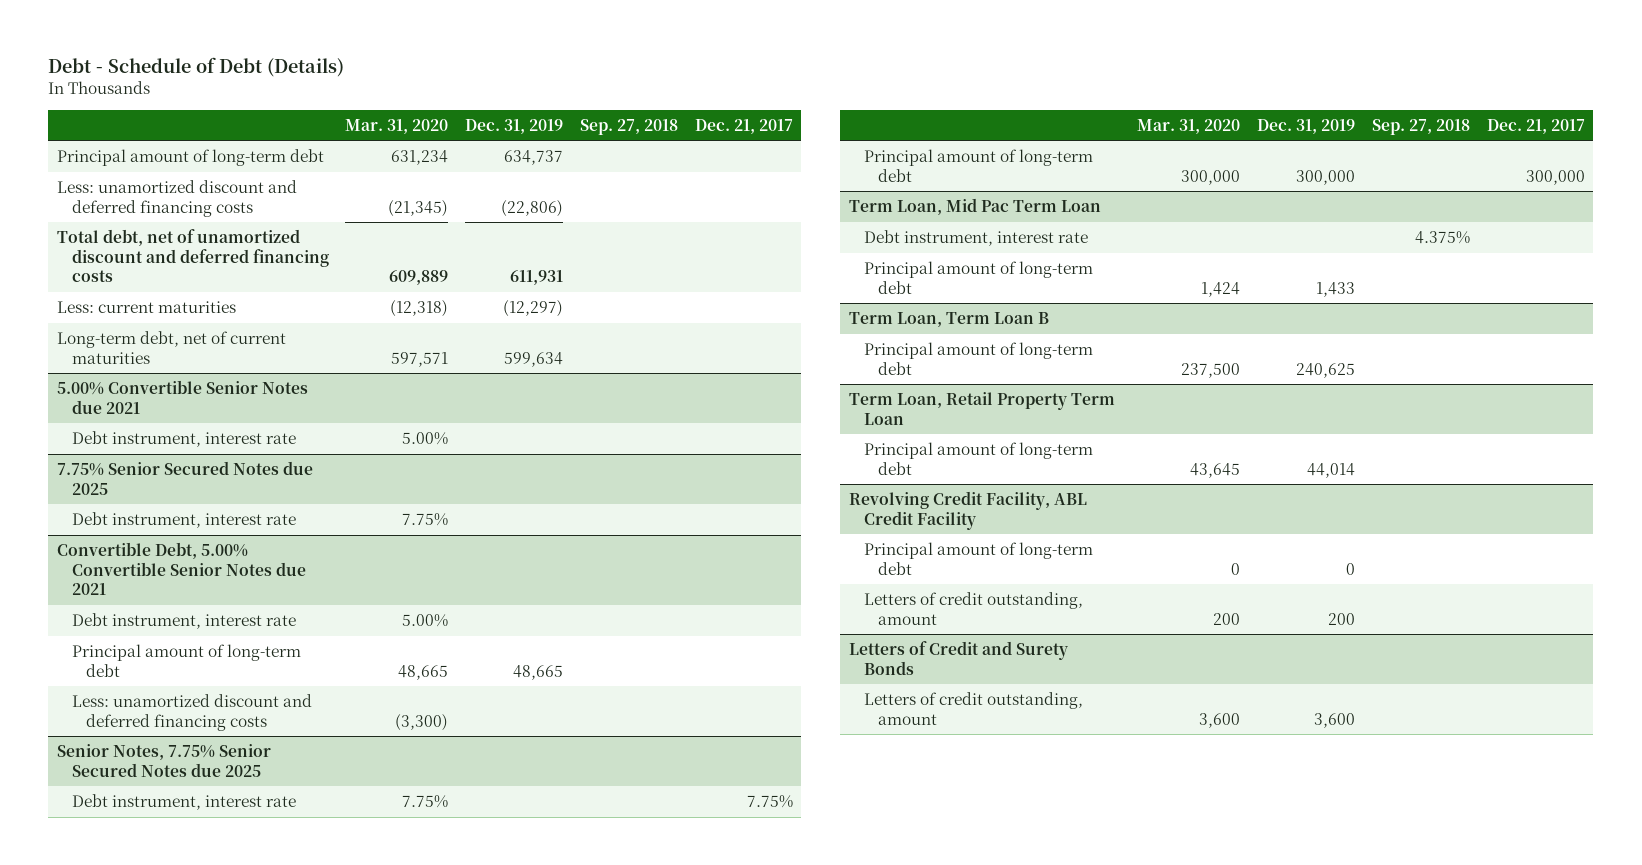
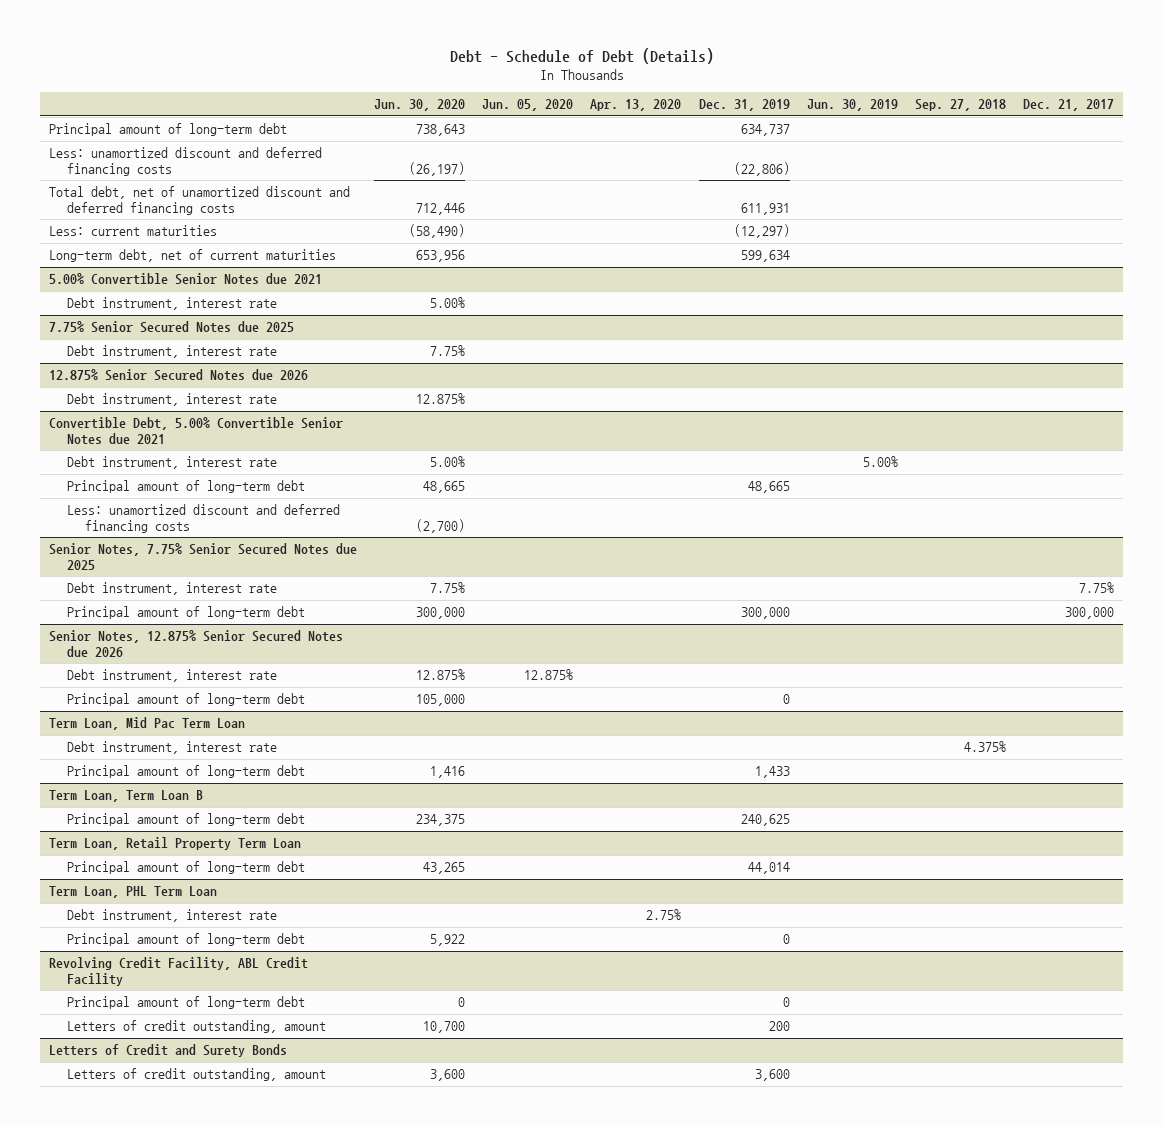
[345,118,449,134] Mar. 31, 2020 -> none
none -> [373,98,465,111] Jun. 30, 2020
none -> [482,98,574,111] Jun. 05, 2020
none -> [590,98,682,111] Apr. 13, 2020
none -> [806,98,898,111] Jun. 30, 2019
none -> [48,369,308,382] 12.875% Senior Secured Notes due 2026
none -> [66,393,277,407] Debt instrument, interest rate
none -> [48,630,343,657] Senior Notes, 12.875% Senior Secured Notes due 2026
none -> [66,669,277,683] Debt instrument, interest rate
none -> [66,693,305,707] Principal amount of long-term debt
none -> [48,886,217,899] Term Loan, PHL Term Loan
none -> [66,909,277,923] Debt instrument, interest rate
none -> [66,933,305,947] Principal amount of long-term debt

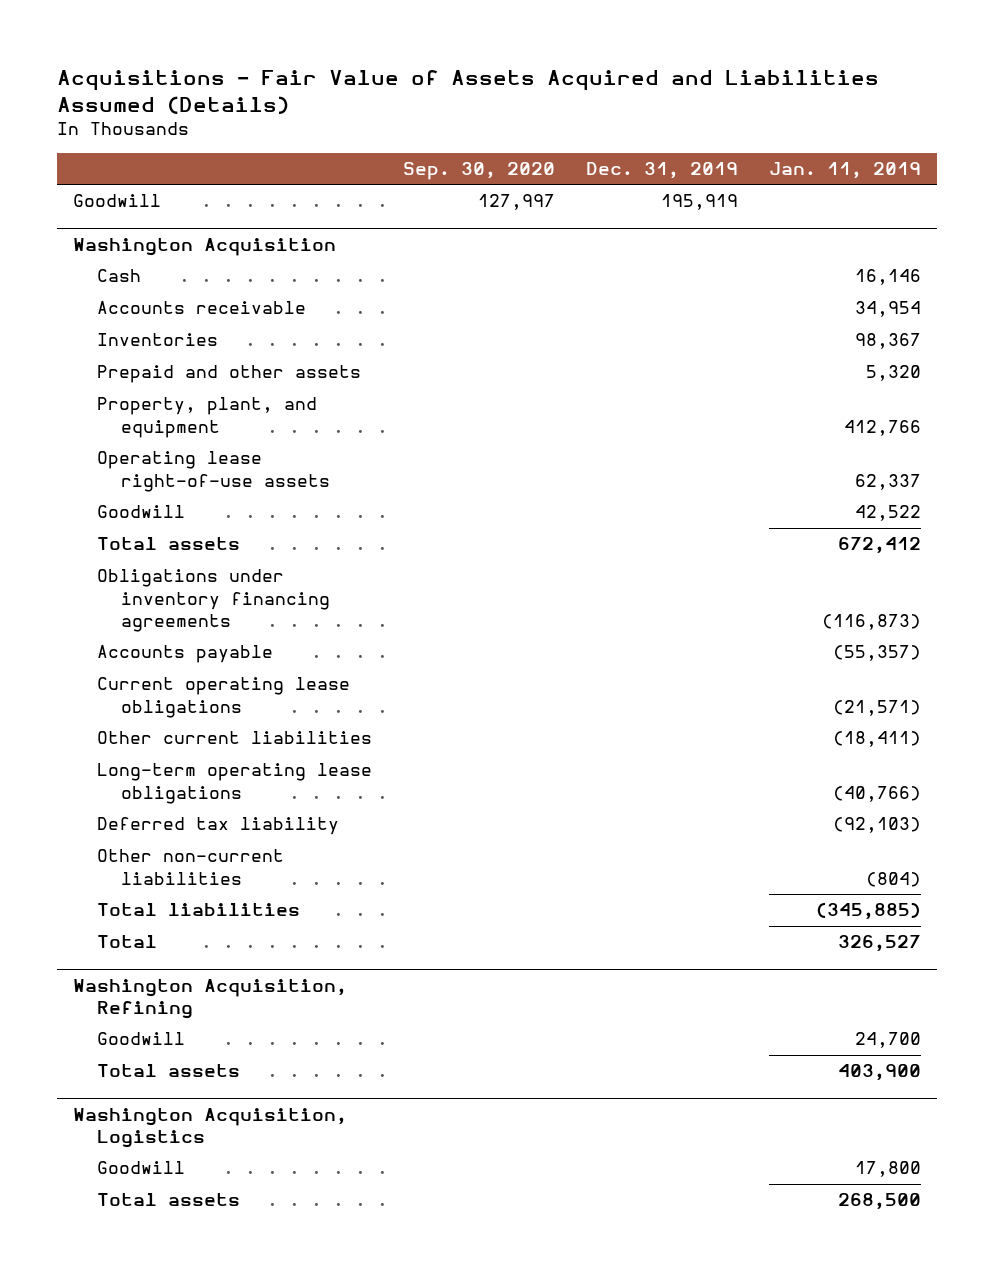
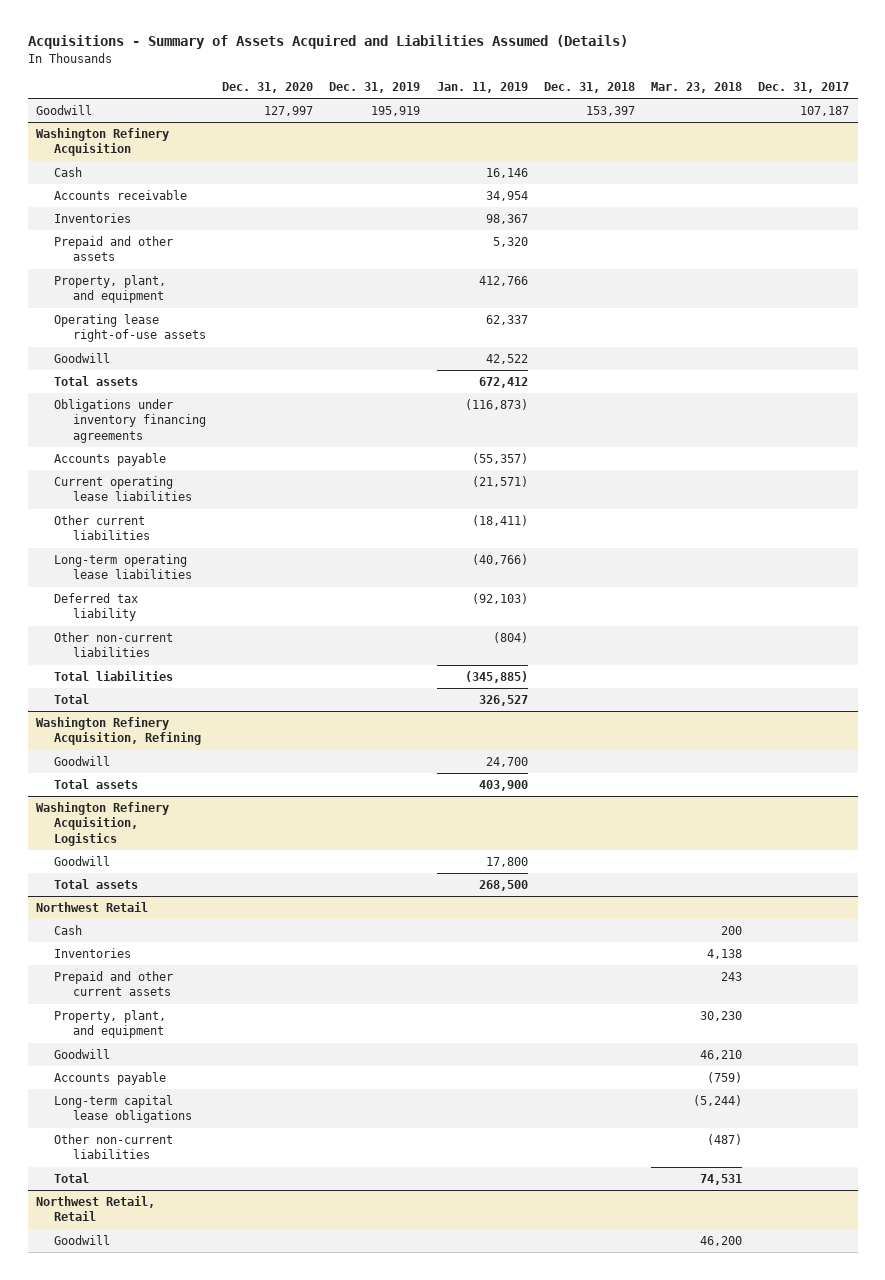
[57,69,880,114] Acquisitions - Fair Value of Assets Acquired and Liabilities Assumed (Details) -> [27,35,628,50] Acquisitions - Summary of Assets Acquired and Liabilities Assumed (Details)
[403,162,556,181] Sep. 30, 2020 -> none
none -> [222,81,314,93] Dec. 31, 2020
none -> [543,81,635,93] Dec. 31, 2018
none -> [651,81,743,93] Mar. 23, 2018
none -> [758,81,850,93] Dec. 31, 2017
[72,237,336,256] Washington Acquisition -> [35,128,169,157] Washington Refinery Acquisition
[97,677,351,718] Current operating lease obligations -> [54,476,192,502] Current operating lease liabilities
[97,763,373,804] Long-term operating lease obligations -> [54,554,192,580] Long-term operating lease liabilities
[72,978,347,1019] Washington Acquisition, Refining -> [35,717,202,746] Washington Refinery Acquisition, Refining
[72,1107,347,1148] Washington Acquisition, Logistics -> [35,802,169,846] Washington Refinery Acquisition, Logistics
none -> [35,902,148,913] Northwest Retail
none -> [54,925,83,936] Cash
none -> [54,948,132,959] Inventories
none -> [54,971,174,997] Prepaid and other current assets
none -> [54,1010,167,1039] Property, plant, and equipment
none -> [54,1049,111,1060] Goodwill
none -> [54,1072,167,1086] Accounts payable
none -> [54,1095,192,1124] Long-term capital lease obligations
none -> [54,1134,174,1160] Other non-current liabilities
none -> [54,1173,90,1184] Total
none -> [35,1196,155,1222] Northwest Retail, Retail
none -> [54,1235,111,1246] Goodwill

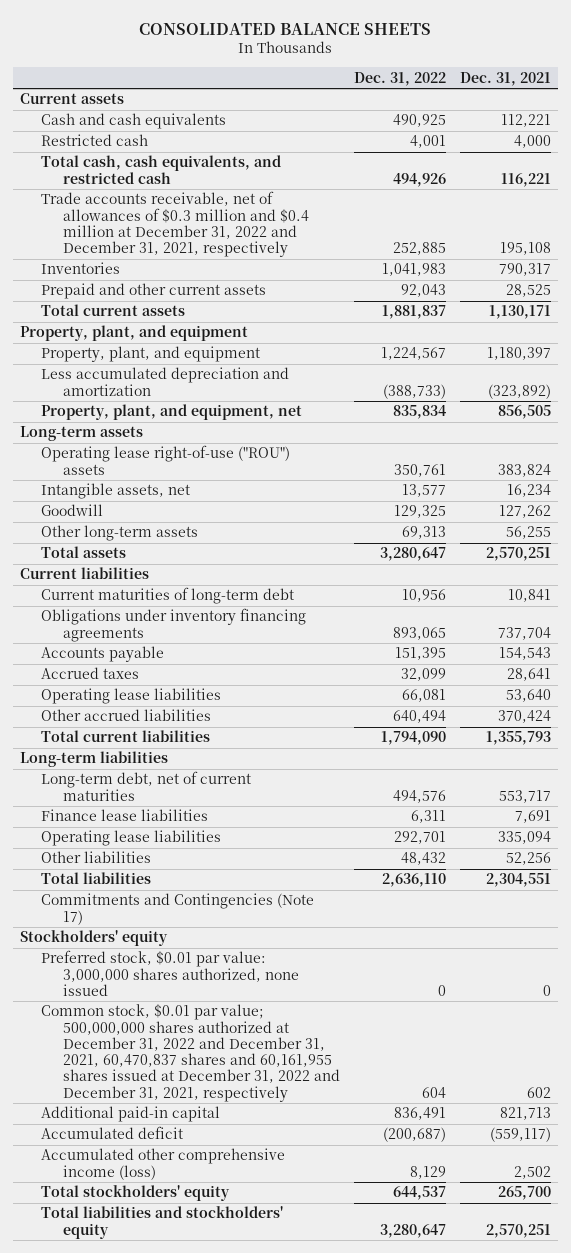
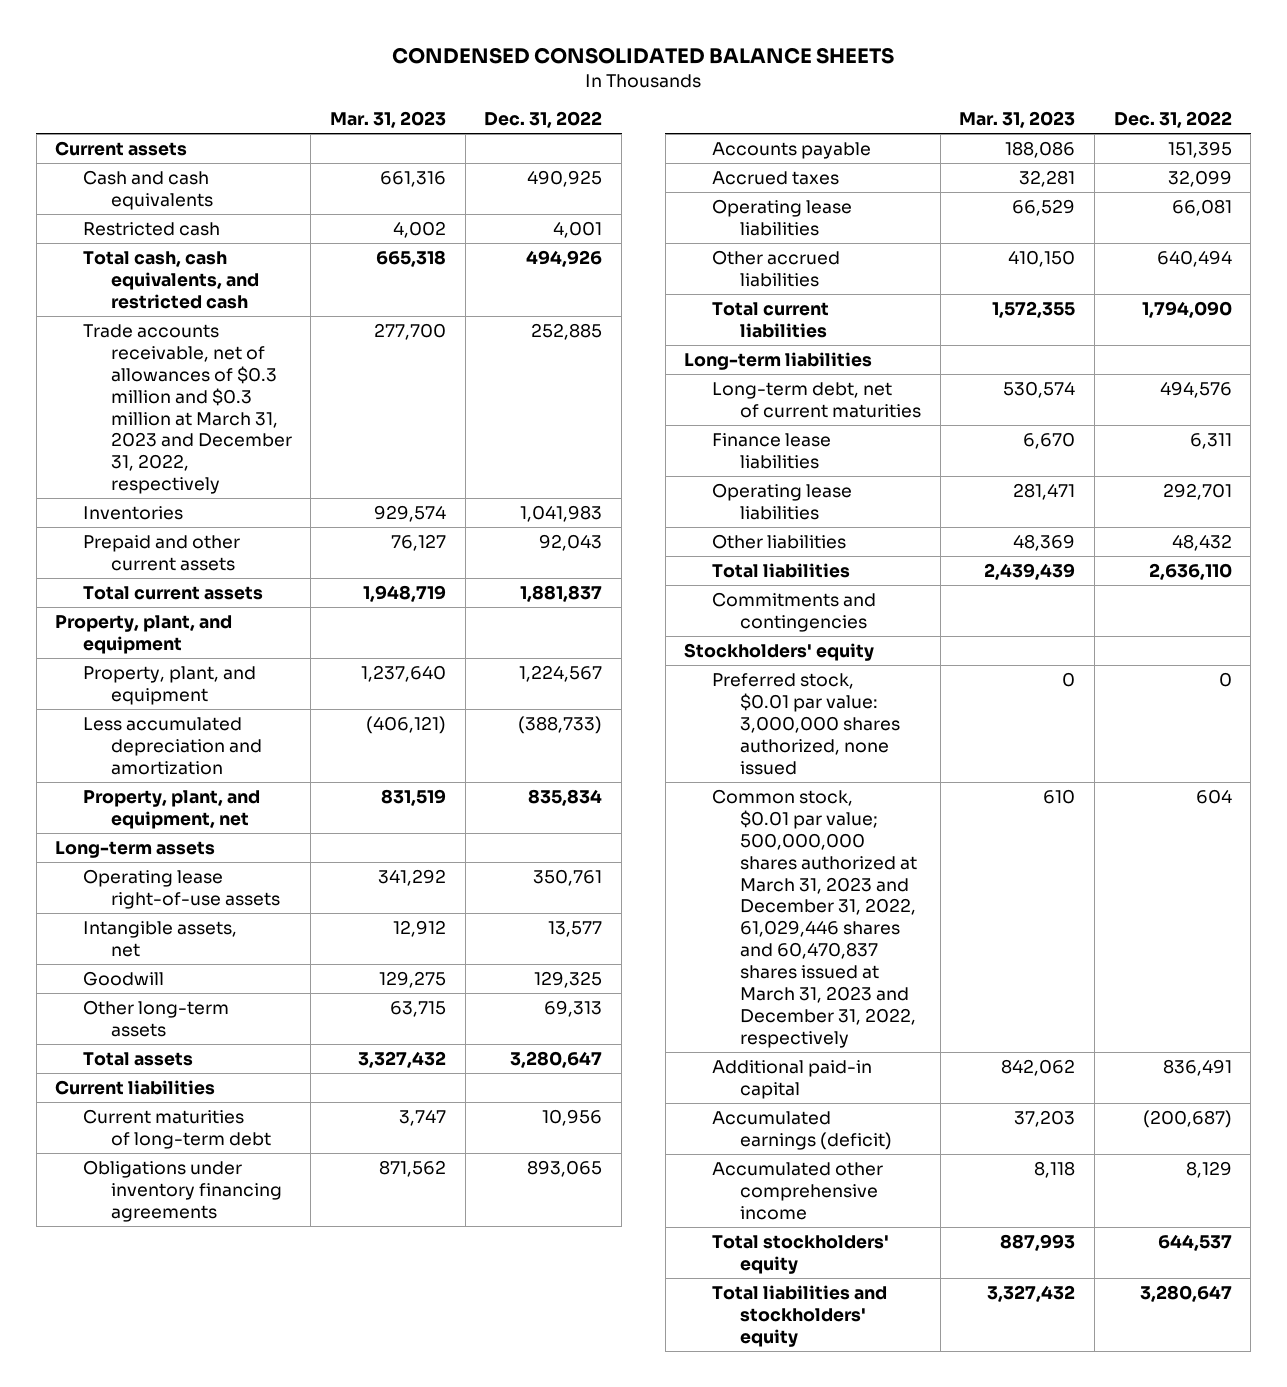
[139,22,432,35] CONSOLIDATED BALANCE SHEETS -> [392,47,895,65] CONDENSED CONSOLIDATED BALANCE SHEETS
[459,71,551,86] Dec. 31, 2021 -> none
none -> [330,111,447,129] Mar. 31, 2023
[41,191,309,258] Trade accounts receivable, net of allowances of $0.3 million and $0.4 million at December 31, 2022 and December 31, 2021, respectively -> [82,323,292,495] Trade accounts receivable, net of allowances of $0.3 million and $0.3 million at March 31, 2023 and December 31, 2022, respectively
[41,445,291,475] Operating lease right-of-use ("ROU") assets -> [82,868,280,909] Operating lease right-of-use assets
[41,893,315,925] Commitments and Contingencies (Note 17) -> [712,591,877,632] Commitments and contingencies
[41,1004,340,1102] Common stock, $0.01 par value; 500,000,000 shares authorized at December 31, 2022 and December 31, 2021, 60,470,837 shares and 60,161,955 shares issued at December 31, 2022 and December 31, 2021, respectively -> [712,788,917,1048] Common stock, $0.01 par value; 500,000,000 shares authorized at March 31, 2023 and December 31, 2022, 61,029,446 shares and 60,470,837 shares issued at March 31, 2023 and December 31, 2022, respectively
[41,1126,184,1140] Accumulated deficit -> [712,1110,892,1150] Accumulated earnings (deficit)
[41,1148,286,1180] Accumulated other comprehensive income (loss) -> [712,1161,884,1220] Accumulated other comprehensive income

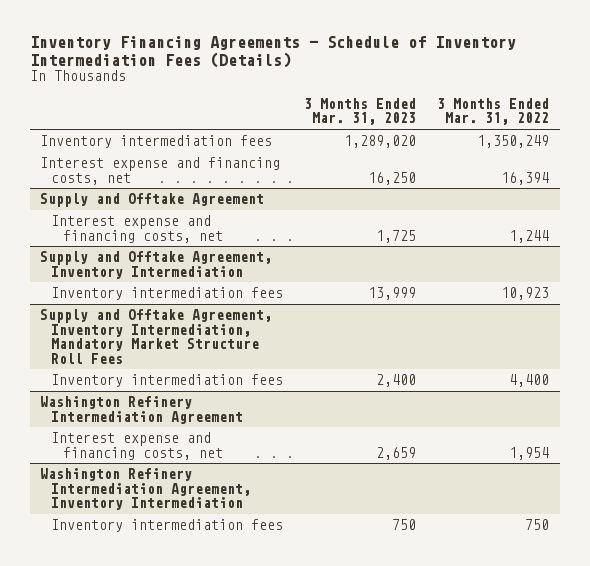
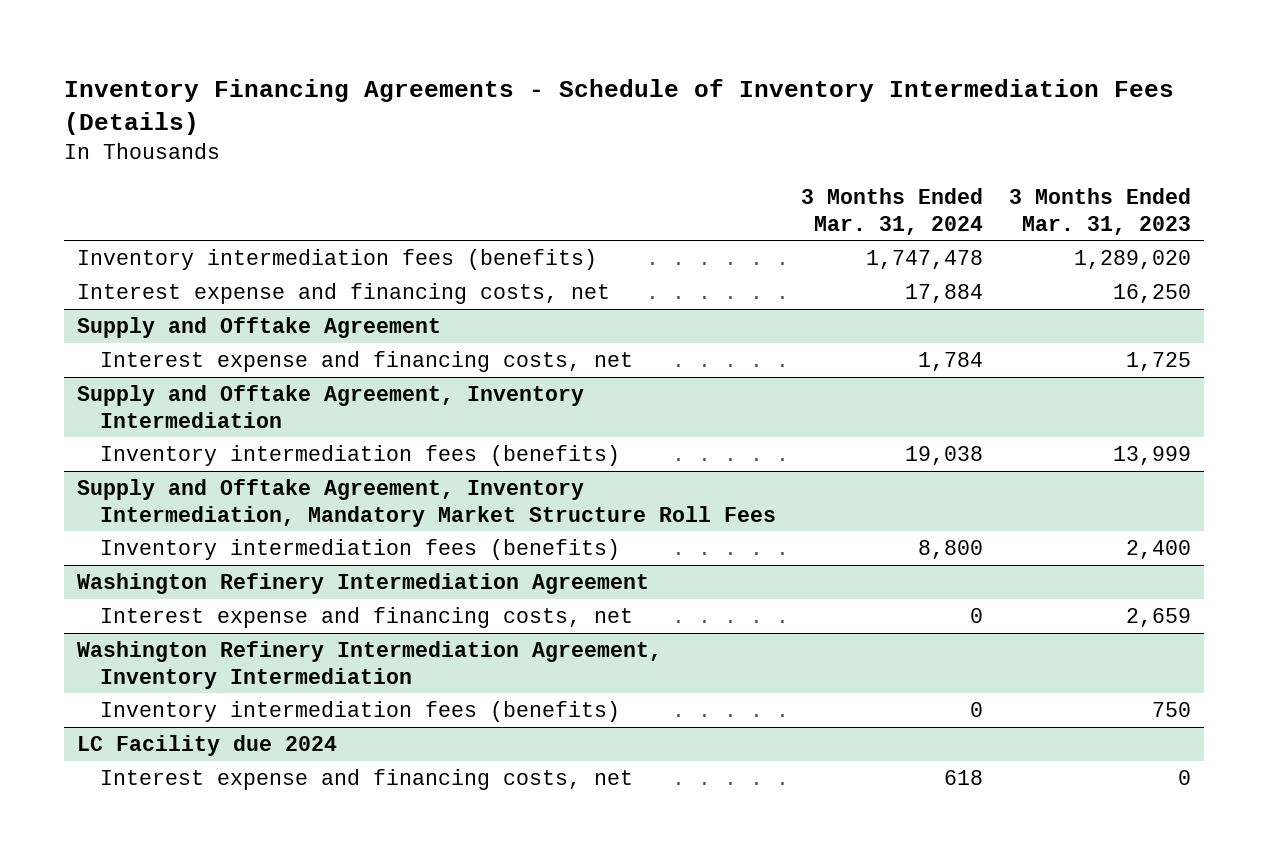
[437,97,550,126] 3 Months Ended Mar. 31, 2022 -> none
none -> [801,187,984,235] 3 Months Ended Mar. 31, 2024
[40,135,273,149] Inventory intermediation fees -> [76,248,597,270] Inventory intermediation fees (benefits)
[51,287,284,301] Inventory intermediation fees -> [99,444,620,466] Inventory intermediation fees (benefits)
[51,374,284,388] Inventory intermediation fees -> [99,538,620,560] Inventory intermediation fees (benefits)
[51,519,284,533] Inventory intermediation fees -> [99,700,620,722] Inventory intermediation fees (benefits)
none -> [76,734,337,756] LC Facility due 2024
none -> [99,768,633,790] Interest expense and financing costs, net

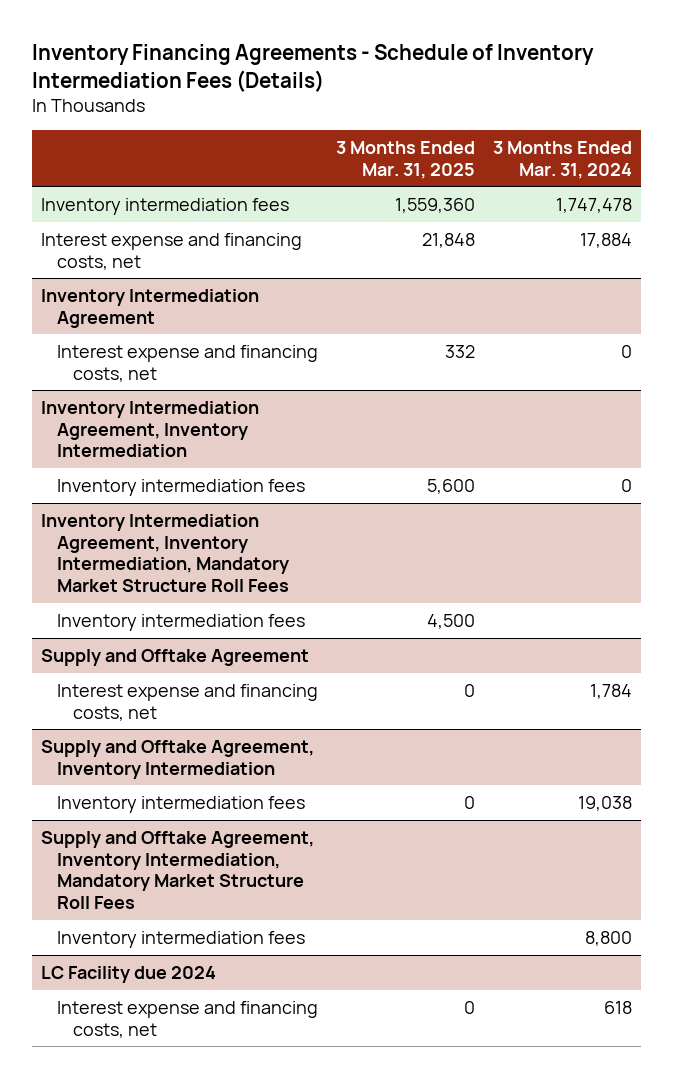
[1009,187,1192,235] 3 Months Ended Mar. 31, 2023 -> none
none -> [336,140,476,179] 3 Months Ended Mar. 31, 2025
[76,248,597,270] Inventory intermediation fees (benefits) -> [40,197,289,215] Inventory intermediation fees
none -> [40,288,259,328] Inventory Intermediation Agreement
none -> [56,344,318,382] Interest expense and financing costs, net
none -> [40,400,259,458] Inventory Intermediation Agreement, Inventory Intermediation
none -> [56,478,305,496] Inventory intermediation fees
none -> [40,513,289,593] Inventory Intermediation Agreement, Inventory Intermediation, Mandatory Market Structure Roll Fees
none -> [56,613,305,631] Inventory intermediation fees
[99,444,620,466] Inventory intermediation fees (benefits) -> [56,795,305,813] Inventory intermediation fees
[76,572,649,594] Washington Refinery Intermediation Agreement -> none
[99,606,633,628] Interest expense and financing costs, net -> none
[76,640,662,689] Washington Refinery Intermediation Agreement, Inventory Intermediation -> none
[99,700,620,722] Inventory intermediation fees (benefits) -> none
[99,538,620,560] Inventory intermediation fees (benefits) -> [56,930,305,948] Inventory intermediation fees

